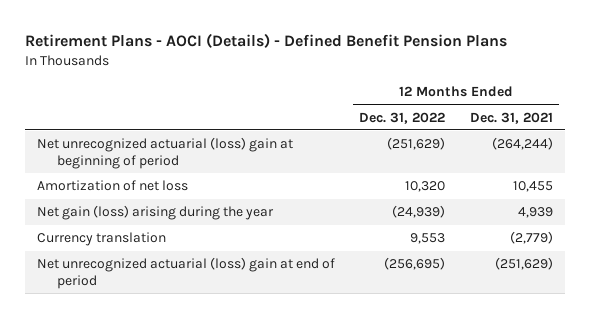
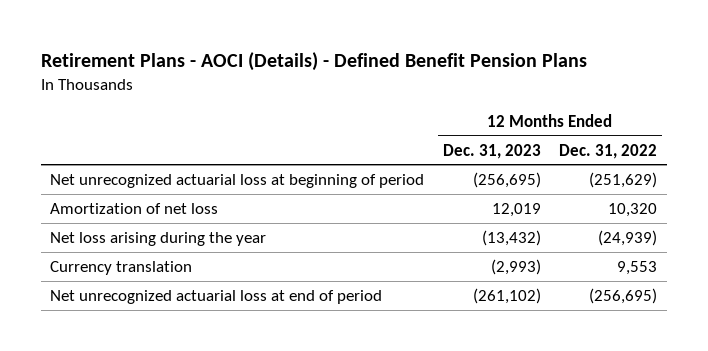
[469,111,553,124] Dec. 31, 2021 -> none
none -> [442,143,541,159] Dec. 31, 2023
[36,137,293,169] Net unrecognized actuarial (loss) gain at beginning of period -> [50,173,425,188] Net unrecognized actuarial loss at beginning of period
[36,205,274,221] Net gain (loss) arising during the year -> [50,231,267,246] Net loss arising during the year
[36,257,335,289] Net unrecognized actuarial (loss) gain at end of period -> [50,289,383,304] Net unrecognized actuarial loss at end of period

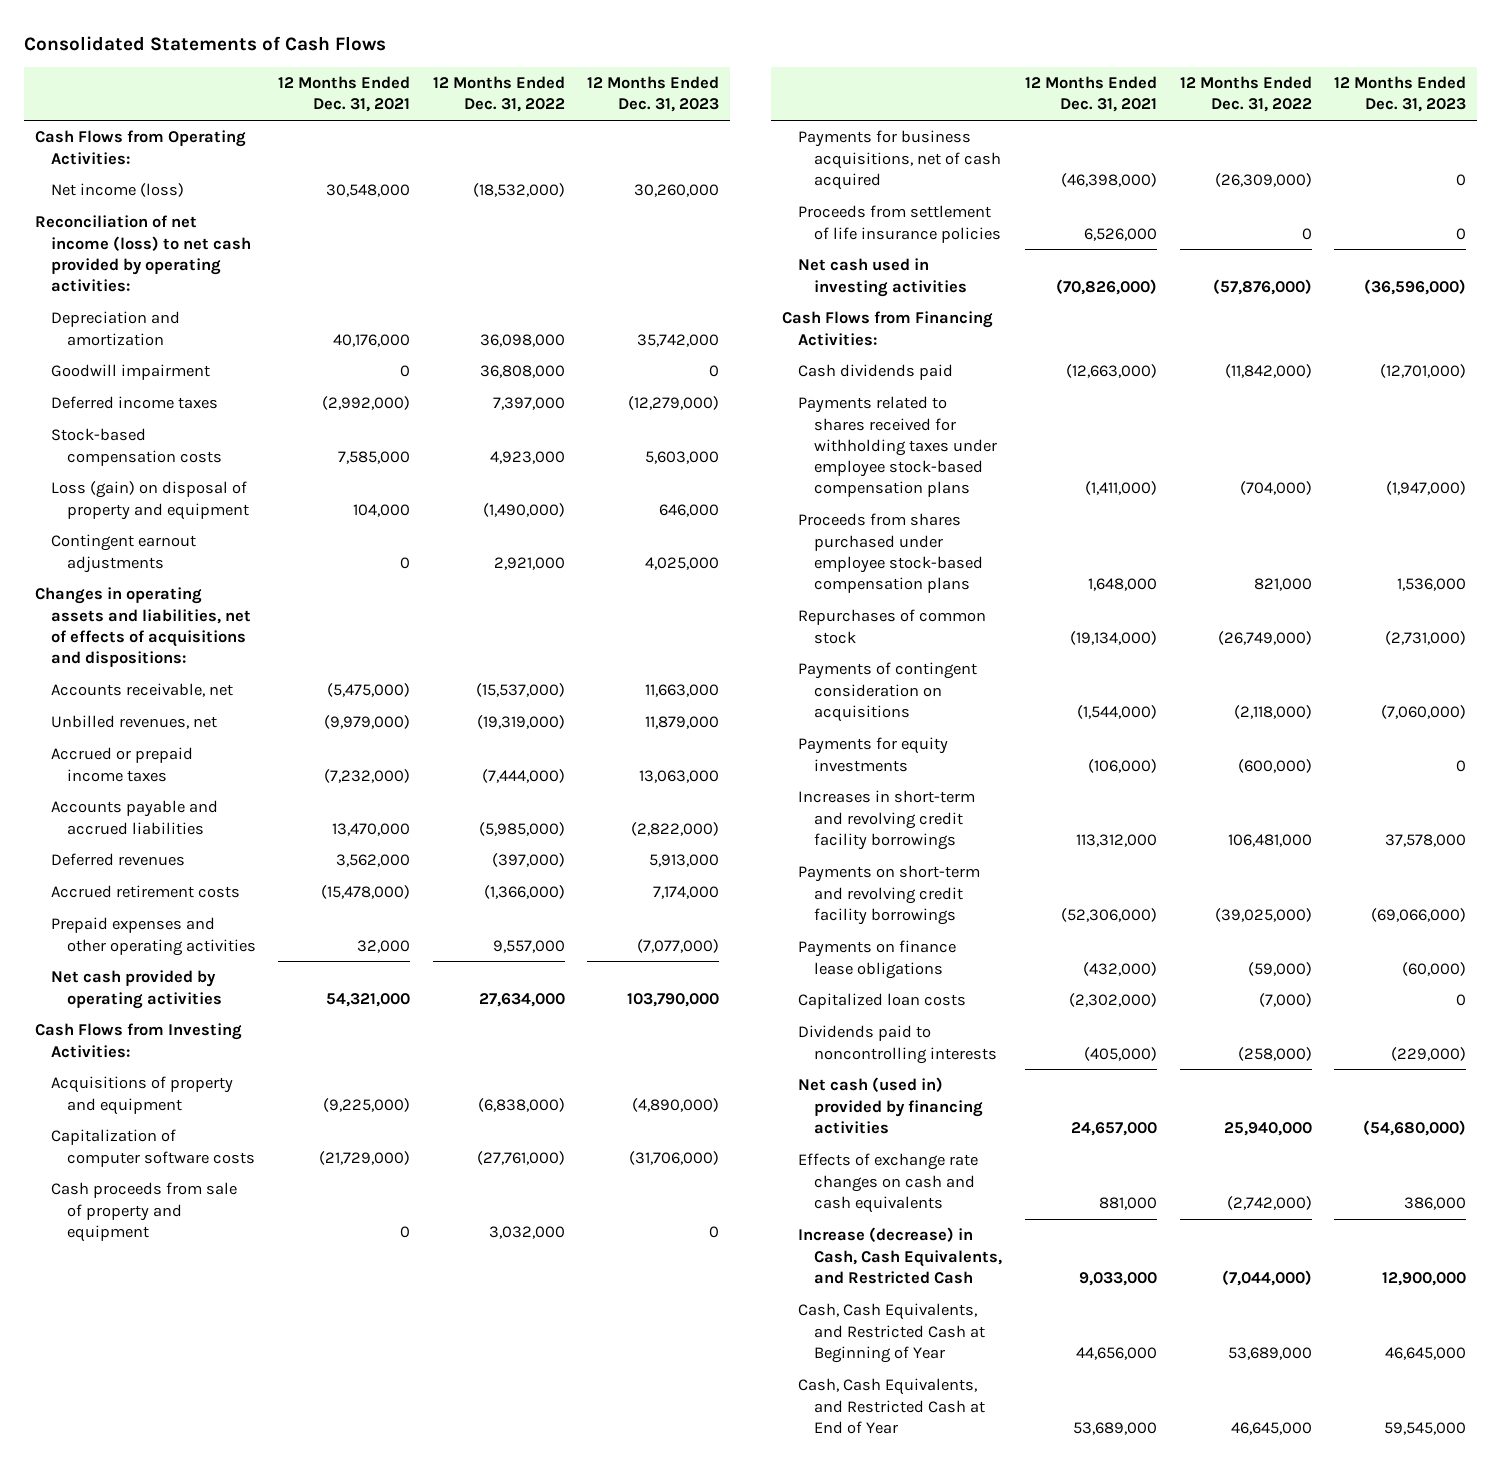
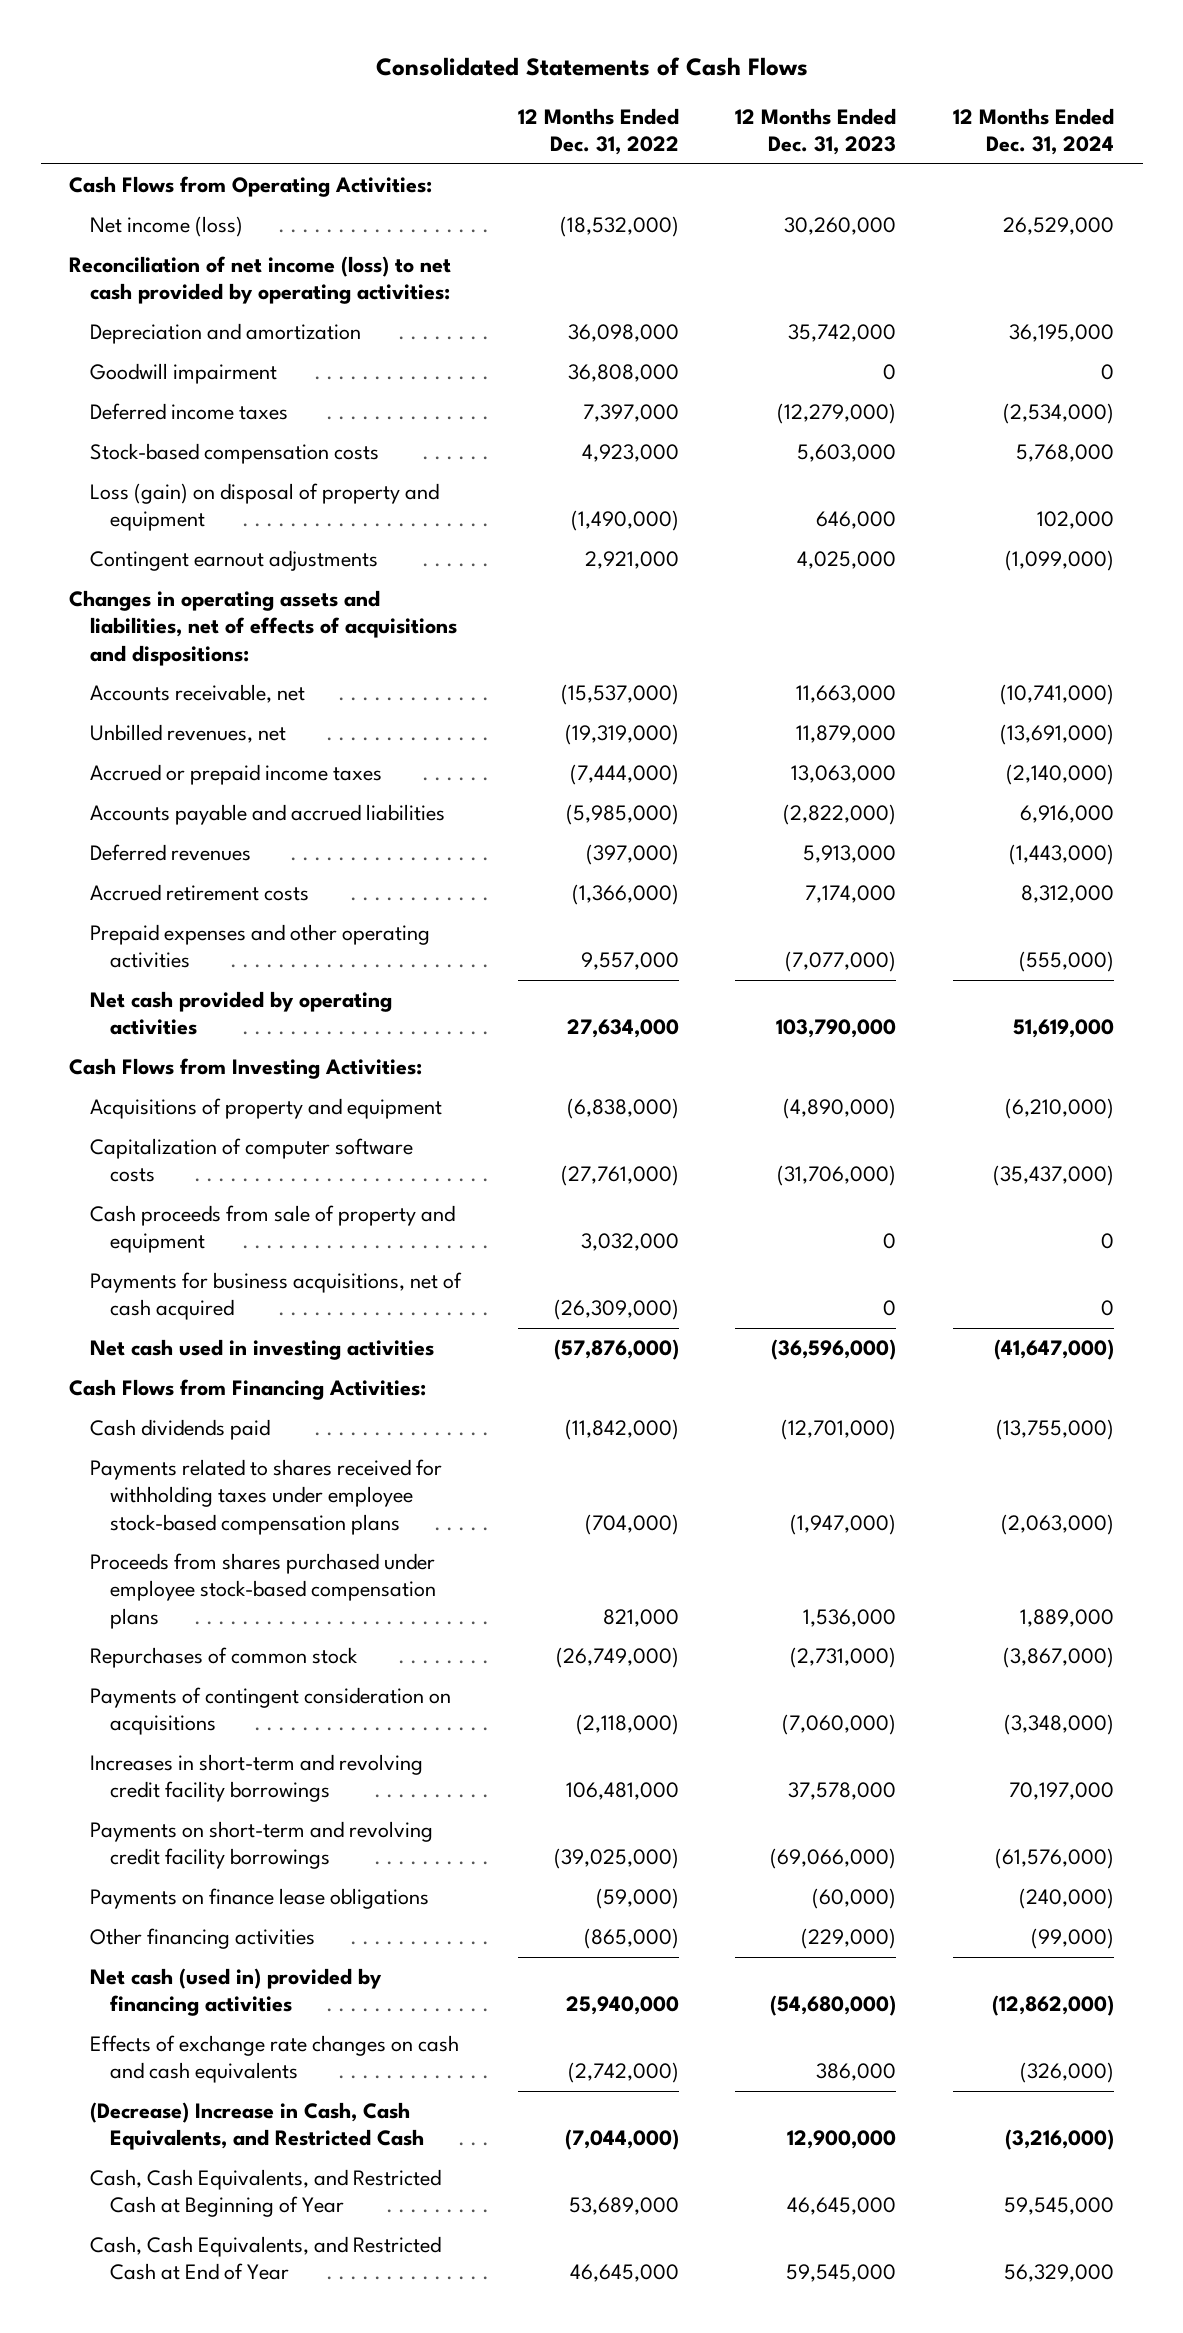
[278,75,411,113] 12 Months Ended Dec. 31, 2021 -> none
none -> [953,107,1115,156] 12 Months Ended Dec. 31, 2024
[798,205,1002,243] Proceeds from settlement of life insurance policies -> none
[798,737,949,772] Payments for equity investments -> none
[798,993,967,1010] Capitalized loan costs -> none
[798,1025,998,1064] Dividends paid to noncontrolling interests -> none
none -> [89,1928,315,1950] Other financing activities
[798,1227,1003,1284] Increase (decrease) in Cash, Cash Equivalents, and Restricted Cash -> [89,2102,425,2151] (Decrease) Increase in Cash, Cash Equivalents, and Restricted Cash

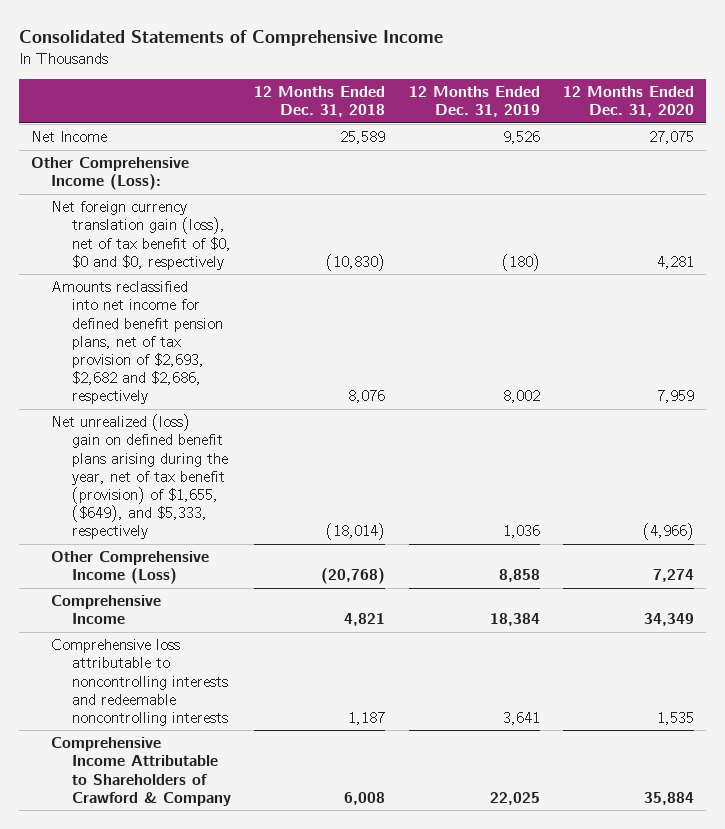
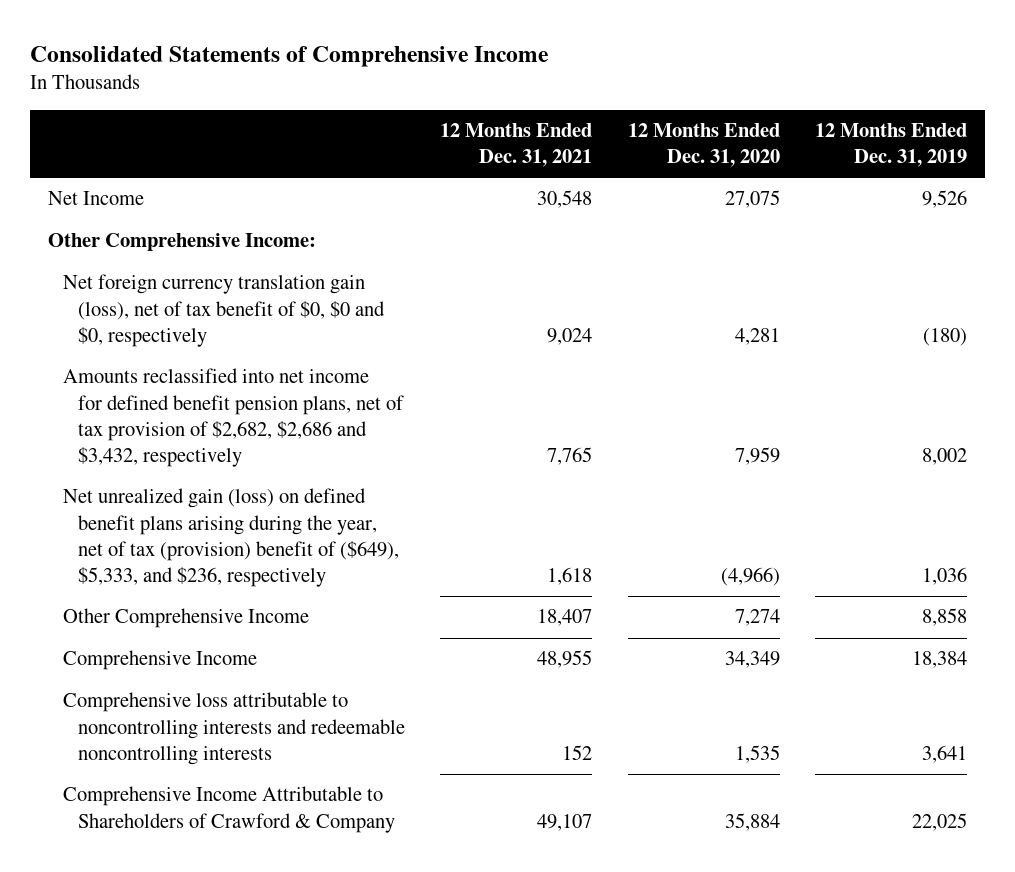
[254,86,386,118] 12 Months Ended Dec. 31, 2018 -> none
none -> [440,123,593,168] 12 Months Ended Dec. 31, 2021
[30,157,189,191] Other Comprehensive Income (Loss): -> [47,233,316,252] Other Comprehensive Income:
[51,281,224,405] Amounts reclassified into net income for defined benefit pension plans, net of tax provision of $2,693, $2,682 and $2,686, respectively -> [62,368,404,467] Amounts reclassified into net income for defined benefit pension plans, net of tax provision of $2,682, $2,686 and $3,432, respectively
[51,414,229,540] Net unrealized (loss) gain on defined benefit plans arising during the year, net of tax benefit (provision) of $1,655, ($649), and $5,333, respectively -> [62,488,399,587] Net unrealized gain (loss) on defined benefit plans arising during the year, net of tax (provision) benefit of ($649), $5,333, and $236, respectively
[51,551,210,585] Other Comprehensive Income (Loss) -> [62,608,309,629] Other Comprehensive Income

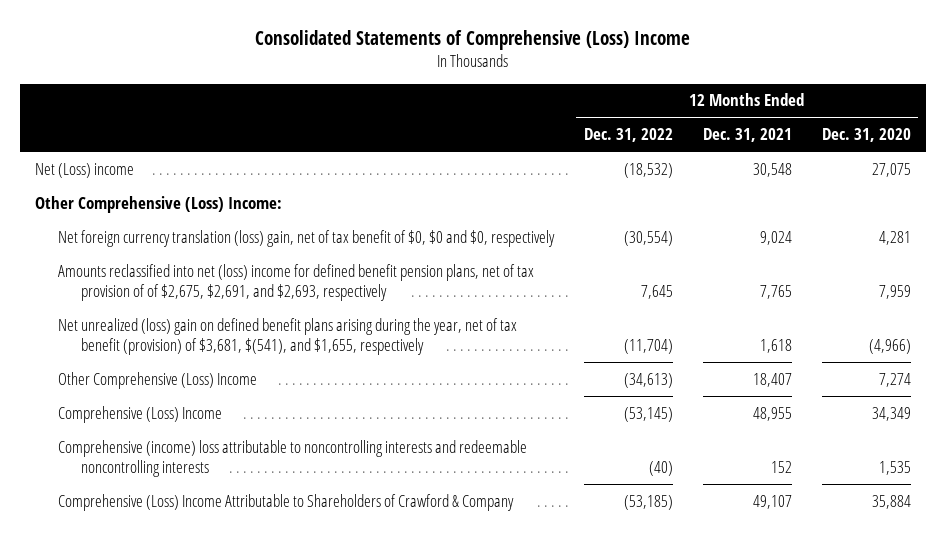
[30,45,550,67] Consolidated Statements of Comprehensive Income -> [254,30,690,51] Consolidated Statements of Comprehensive (Loss) Income
[815,123,968,168] 12 Months Ended Dec. 31, 2019 -> none
none -> [583,128,673,143] Dec. 31, 2022
[47,191,144,206] Net Income -> [34,162,134,178] Net (Loss) income
[47,233,316,252] Other Comprehensive Income: -> [34,195,282,213] Other Comprehensive (Loss) Income:
[62,274,385,347] Net foreign currency translation gain (loss), net of tax benefit of $0, $0 and $0, respectively -> [57,229,555,247] Net foreign currency translation (loss) gain, net of tax benefit of $0, $0 and $0, respectively
[62,368,404,467] Amounts reclassified into net income for defined benefit pension plans, net of tax provision of $2,682, $2,686 and $3,432, respectively -> [57,263,534,302] Amounts reclassified into net (loss) income for defined benefit pension plans, net of tax provision of of $2,675, $2,691, and $2,693, respectively
[62,488,399,587] Net unrealized gain (loss) on defined benefit plans arising during the year, net of tax (provision) benefit of ($649), $5,333, and $236, respectively -> [57,317,517,356] Net unrealized (loss) gain on defined benefit plans arising during the year, net of tax benefit (provision) of $3,681, $(541), and $1,655, respectively
[62,608,309,629] Other Comprehensive Income -> [57,371,257,389] Other Comprehensive (Loss) Income
[62,650,257,671] Comprehensive Income -> [57,405,222,423] Comprehensive (Loss) Income
[62,692,405,765] Comprehensive loss attributable to noncontrolling interests and redeemable noncontrolling interests -> [57,439,527,478] Comprehensive (income) loss attributable to noncontrolling interests and redeemable noncontrolling interests
[62,786,395,833] Comprehensive Income Attributable to Shareholders of Crawford & Company -> [57,493,514,511] Comprehensive (Loss) Income Attributable to Shareholders of Crawford & Company

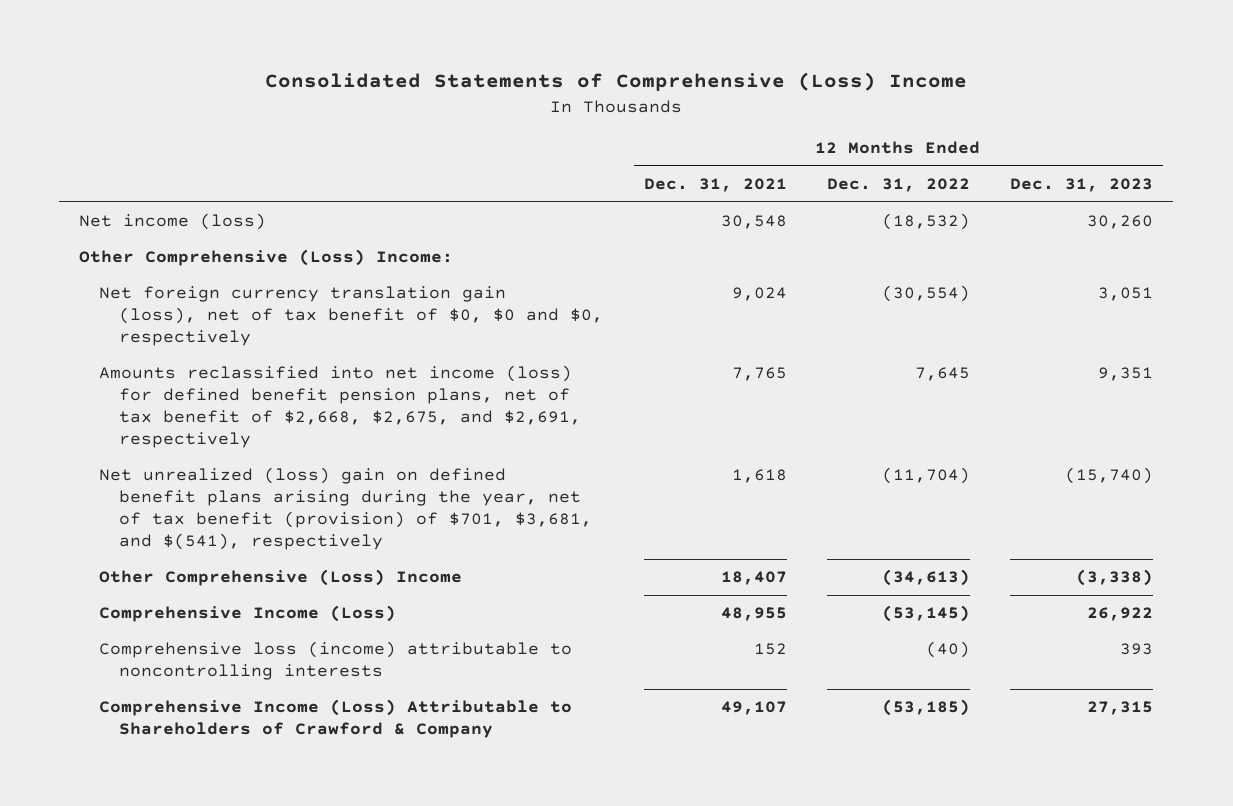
[821,128,911,143] Dec. 31, 2020 -> none
none -> [1010,178,1154,193] Dec. 31, 2023
[34,162,134,178] Net (Loss) income -> [79,213,267,231] Net income (loss)
[57,229,555,247] Net foreign currency translation (loss) gain, net of tax benefit of $0, $0 and $0, respectively -> [99,286,604,347] Net foreign currency translation gain (loss), net of tax benefit of $0, $0 and $0, respectively
[57,263,534,302] Amounts reclassified into net (loss) income for defined benefit pension plans, net of tax provision of of $2,675, $2,691, and $2,693, respectively -> [99,365,582,449] Amounts reclassified into net income (loss) for defined benefit pension plans, net of tax benefit of $2,668, $2,675, and $2,691, respectively
[57,317,517,356] Net unrealized (loss) gain on defined benefit plans arising during the year, net of tax benefit (provision) of $3,681, $(541), and $1,655, respectively -> [99,467,593,551] Net unrealized (loss) gain on defined benefit plans arising during the year, net of tax benefit (provision) of $701, $3,681, and $(541), respectively
[57,405,222,423] Comprehensive (Loss) Income -> [99,605,397,623] Comprehensive Income (Loss)
[57,439,527,478] Comprehensive (income) loss attributable to noncontrolling interests and redeemable noncontrolling interests -> [99,641,573,681] Comprehensive loss (income) attributable to noncontrolling interests
[57,493,514,511] Comprehensive (Loss) Income Attributable to Shareholders of Crawford & Company -> [99,699,573,739] Comprehensive Income (Loss) Attributable to Shareholders of Crawford & Company

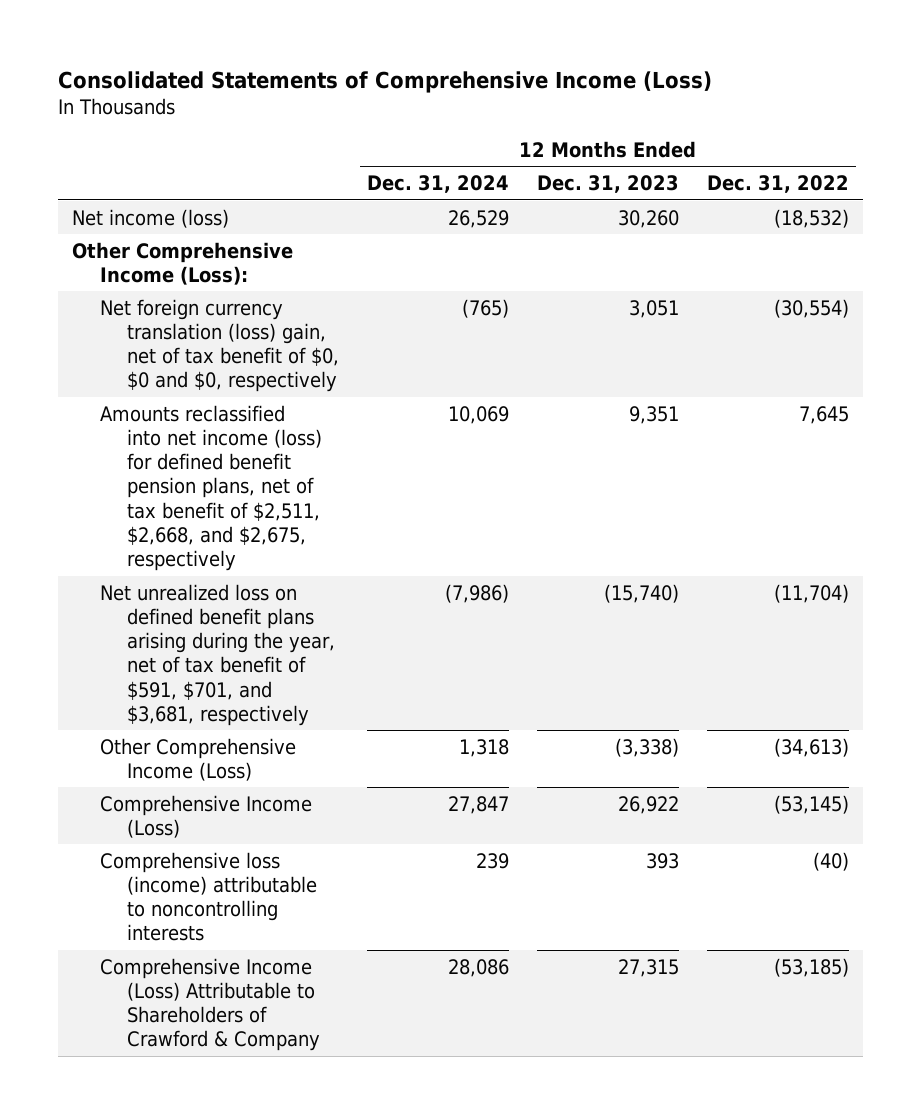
[265,72,968,92] Consolidated Statements of Comprehensive (Loss) Income -> [58,71,713,94] Consolidated Statements of Comprehensive Income (Loss)
[643,178,787,193] Dec. 31, 2021 -> none
none -> [366,175,509,194] Dec. 31, 2024
[79,249,454,267] Other Comprehensive (Loss) Income: -> [72,241,294,285] Other Comprehensive Income (Loss):
[99,286,604,347] Net foreign currency translation gain (loss), net of tax benefit of $0, $0 and $0, respectively -> [99,298,339,393] Net foreign currency translation (loss) gain, net of tax benefit of $0, $0 and $0, respectively
[99,365,582,449] Amounts reclassified into net income (loss) for defined benefit pension plans, net of tax benefit of $2,668, $2,675, and $2,691, respectively -> [99,404,322,571] Amounts reclassified into net income (loss) for defined benefit pension plans, net of tax benefit of $2,511, $2,668, and $2,675, respectively
[99,467,593,551] Net unrealized (loss) gain on defined benefit plans arising during the year, net of tax benefit (provision) of $701, $3,681, and $(541), respectively -> [99,583,335,726] Net unrealized loss on defined benefit plans arising during the year, net of tax benefit of $591, $701, and $3,681, respectively
[99,569,463,587] Other Comprehensive (Loss) Income -> [99,737,296,781] Other Comprehensive Income (Loss)

